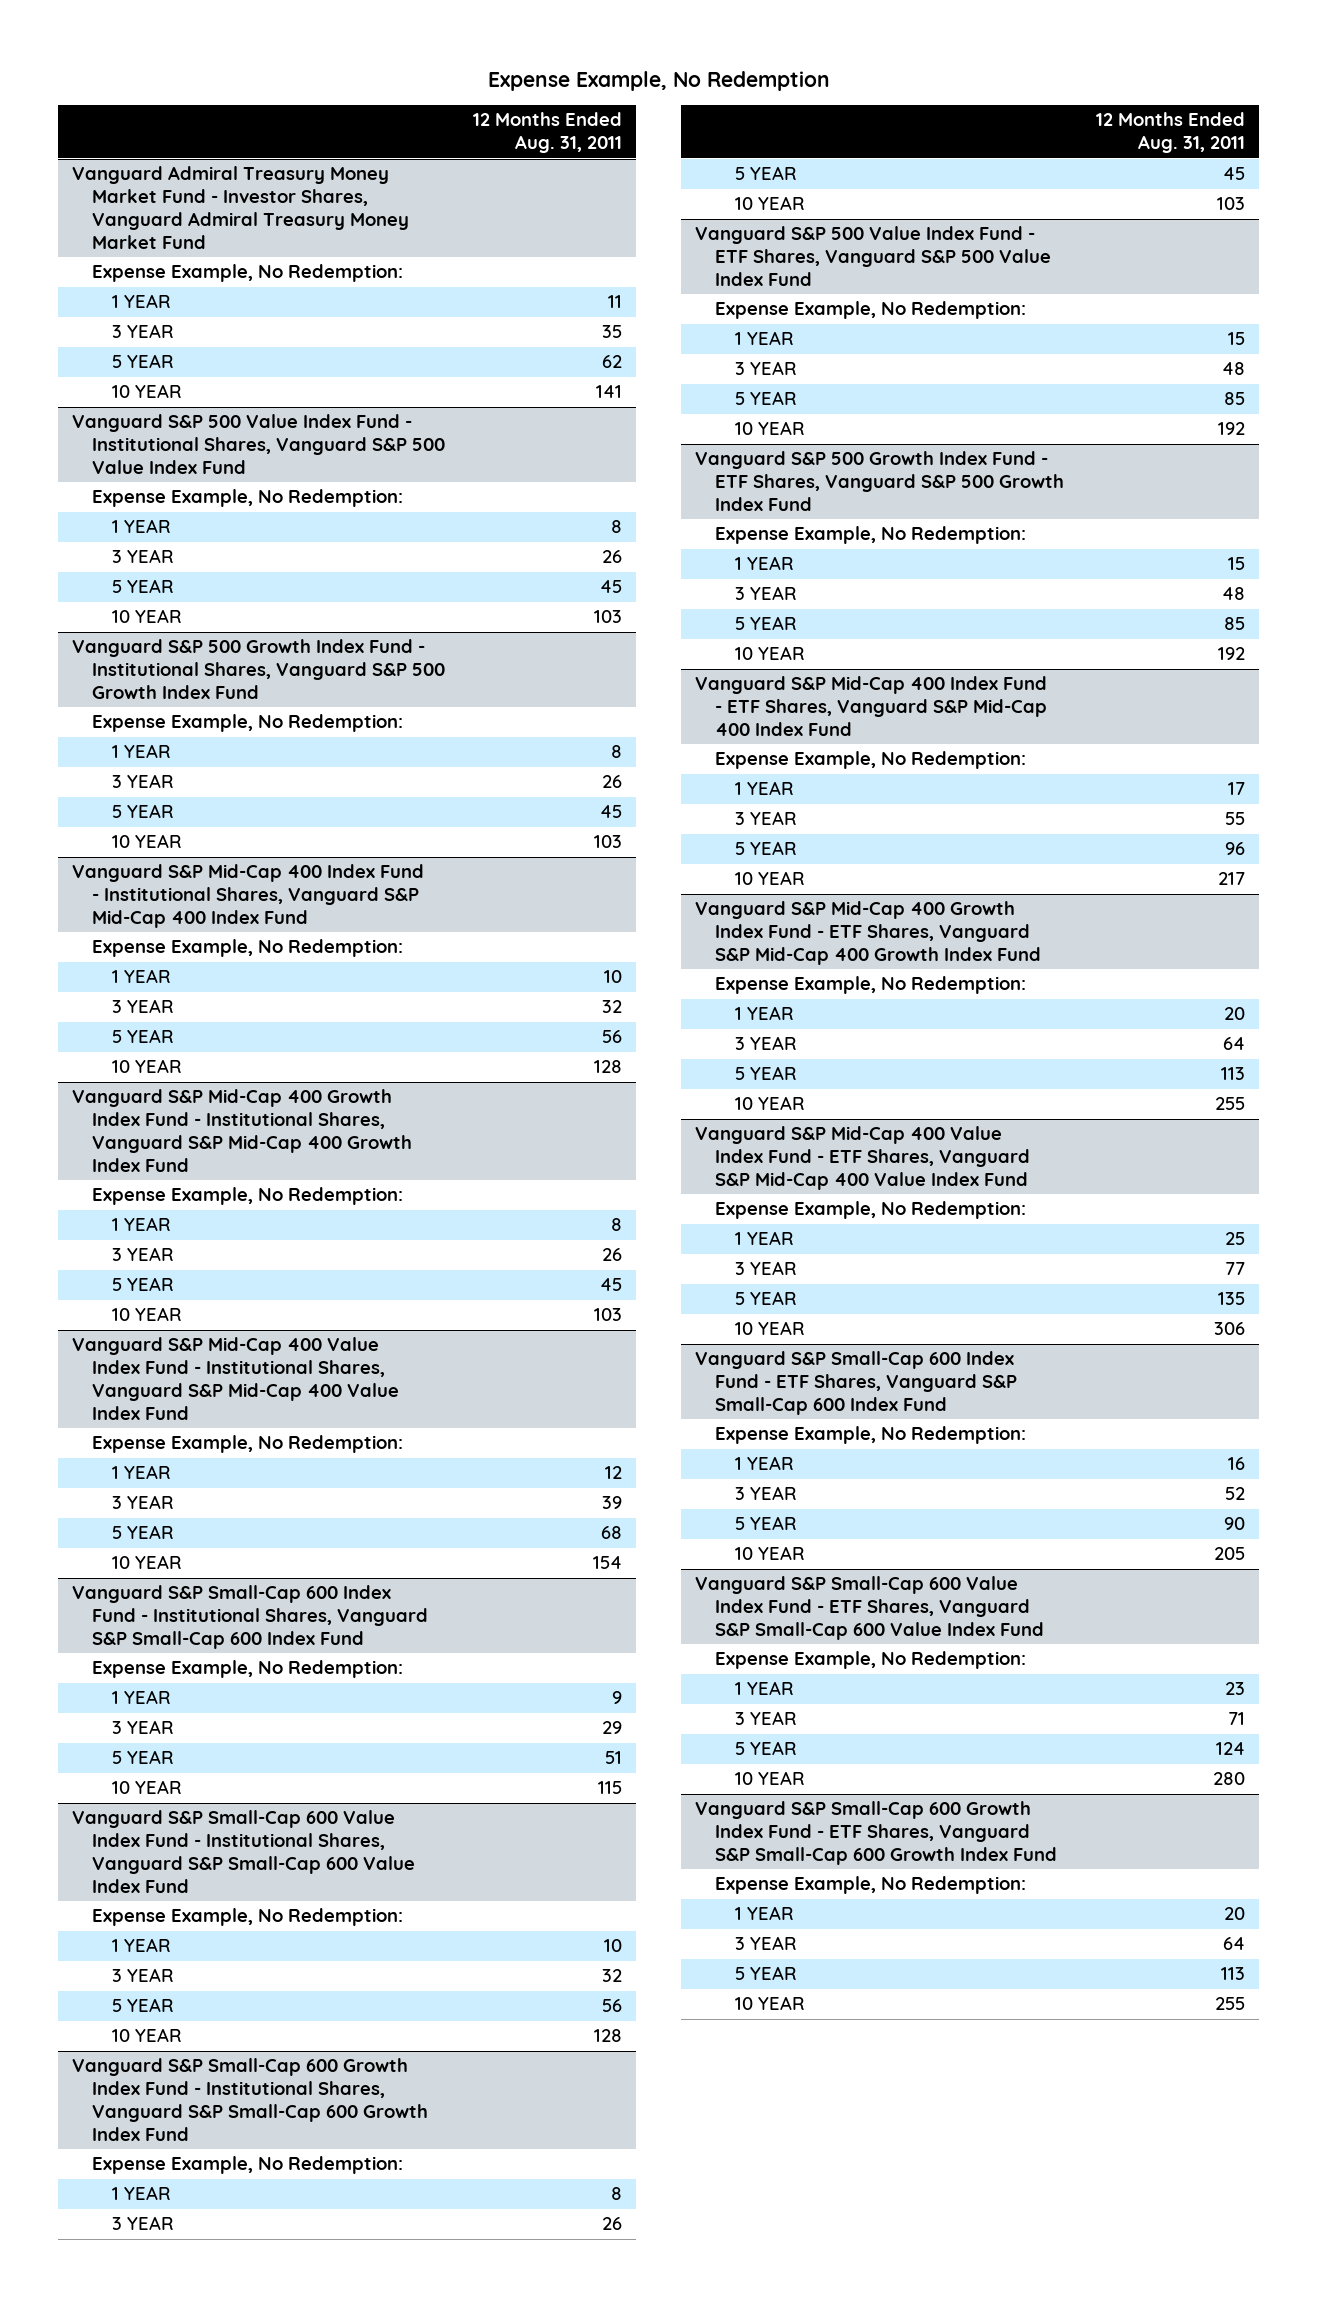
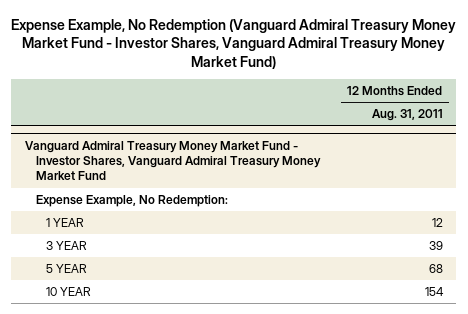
[487,70,830,91] Expense Example, No Redemption -> [10,18,456,70] Expense Example, No Redemption (Vanguard Admiral Treasury Money Market Fund - Investor Shares, Vanguard Admiral Treasury Money Market Fund)
[111,294,171,309] 1 YEAR -> none
[111,324,174,339] 3 YEAR -> none
[111,354,174,369] 5 YEAR -> none
[111,384,182,399] 10 YEAR -> none
[72,414,445,475] Vanguard S&P 500 Value Index Fund - Institutional Shares, Vanguard S&P 500 Value Index Fund -> none
[91,489,403,508] Expense Example, No Redemption: -> none
[111,519,171,534] 1 YEAR -> none
[111,549,174,564] 3 YEAR -> none
[111,579,174,594] 5 YEAR -> none
[111,609,182,624] 10 YEAR -> none
[72,639,445,700] Vanguard S&P 500 Growth Index Fund - Institutional Shares, Vanguard S&P 500 Growth Index Fund -> none
[91,714,403,733] Expense Example, No Redemption: -> none
[111,744,171,759] 1 YEAR -> none
[111,774,174,789] 3 YEAR -> none
[111,804,174,819] 5 YEAR -> none
[111,834,182,849] 10 YEAR -> none
[72,864,425,929] Vanguard S&P Mid-Cap 400 Index Fund - Institutional Shares, Vanguard S&P Mid-Cap 400 Index Fund -> none
[91,939,403,958] Expense Example, No Redemption: -> none
[111,969,171,984] 1 YEAR -> none
[111,999,174,1014] 3 YEAR -> none
[111,1029,174,1044] 5 YEAR -> none
[111,1059,182,1074] 10 YEAR -> none
[72,1089,412,1172] Vanguard S&P Mid-Cap 400 Growth Index Fund - Institutional Shares, Vanguard S&P Mid-Cap 400 Growth Index Fund -> none
[91,1187,403,1206] Expense Example, No Redemption: -> none
[111,1217,171,1232] 1 YEAR -> none
[111,1247,174,1262] 3 YEAR -> none
[111,1277,174,1292] 5 YEAR -> none
[111,1307,182,1322] 10 YEAR -> none
[72,1337,399,1420] Vanguard S&P Mid-Cap 400 Value Index Fund - Institutional Shares, Vanguard S&P Mid-Cap 400 Value Index Fund -> none
[91,1435,403,1454] Expense Example, No Redemption: -> none
[72,1585,428,1650] Vanguard S&P Small-Cap 600 Index Fund - Institutional Shares, Vanguard S&P Small-Cap 600 Index Fund -> none
[91,1660,403,1679] Expense Example, No Redemption: -> none
[111,1690,171,1705] 1 YEAR -> none
[111,1720,174,1735] 3 YEAR -> none
[111,1750,174,1765] 5 YEAR -> none
[111,1780,182,1795] 10 YEAR -> none
[72,1810,415,1893] Vanguard S&P Small-Cap 600 Value Index Fund - Institutional Shares, Vanguard S&P Small-Cap 600 Value Index Fund -> none
[91,1908,403,1927] Expense Example, No Redemption: -> none
[111,1938,171,1953] 1 YEAR -> none
[111,1968,174,1983] 3 YEAR -> none
[111,1998,174,2013] 5 YEAR -> none
[111,2028,182,2043] 10 YEAR -> none
[72,2058,428,2141] Vanguard S&P Small-Cap 600 Growth Index Fund - Institutional Shares, Vanguard S&P Small-Cap 600 Growth Index Fund -> none
[91,2156,403,2175] Expense Example, No Redemption: -> none
[111,2186,171,2201] 1 YEAR -> none
[111,2216,174,2231] 3 YEAR -> none
[734,166,797,181] 5 YEAR -> none
[734,196,805,211] 10 YEAR -> none
[695,226,1052,287] Vanguard S&P 500 Value Index Fund - ETF Shares, Vanguard S&P 500 Value Index Fund -> none
[715,301,1027,320] Expense Example, No Redemption: -> none
[734,331,794,346] 1 YEAR -> none
[734,361,797,376] 3 YEAR -> none
[734,391,797,406] 5 YEAR -> none
[734,421,805,436] 10 YEAR -> none
[695,451,1065,512] Vanguard S&P 500 Growth Index Fund - ETF Shares, Vanguard S&P 500 Growth Index Fund -> none
[715,526,1027,545] Expense Example, No Redemption: -> none
[734,556,794,571] 1 YEAR -> none
[734,586,797,601] 3 YEAR -> none
[734,616,797,631] 5 YEAR -> none
[734,646,805,661] 10 YEAR -> none
[695,676,1048,737] Vanguard S&P Mid-Cap 400 Index Fund - ETF Shares, Vanguard S&P Mid-Cap 400 Index Fund -> none
[715,751,1027,770] Expense Example, No Redemption: -> none
[734,781,794,796] 1 YEAR -> none
[734,811,797,826] 3 YEAR -> none
[734,841,797,856] 5 YEAR -> none
[734,871,805,886] 10 YEAR -> none
[695,901,1042,966] Vanguard S&P Mid-Cap 400 Growth Index Fund - ETF Shares, Vanguard S&P Mid-Cap 400 Growth Index Fund -> none
[715,976,1027,995] Expense Example, No Redemption: -> none
[734,1006,794,1021] 1 YEAR -> none
[734,1036,797,1051] 3 YEAR -> none
[734,1066,797,1081] 5 YEAR -> none
[734,1096,805,1111] 10 YEAR -> none
[695,1126,1031,1191] Vanguard S&P Mid-Cap 400 Value Index Fund - ETF Shares, Vanguard S&P Mid-Cap 400 Value Index Fund -> none
[715,1201,1027,1220] Expense Example, No Redemption: -> none
[734,1231,794,1246] 1 YEAR -> none
[734,1261,797,1276] 3 YEAR -> none
[734,1291,797,1306] 5 YEAR -> none
[734,1321,805,1336] 10 YEAR -> none
[695,1351,1018,1416] Vanguard S&P Small-Cap 600 Index Fund - ETF Shares, Vanguard S&P Small-Cap 600 Index Fund -> none
[715,1426,1027,1445] Expense Example, No Redemption: -> none
[734,1456,794,1471] 1 YEAR -> none
[734,1486,797,1501] 3 YEAR -> none
[734,1516,797,1531] 5 YEAR -> none
[734,1546,805,1561] 10 YEAR -> none
[695,1576,1045,1641] Vanguard S&P Small-Cap 600 Value Index Fund - ETF Shares, Vanguard S&P Small-Cap 600 Value Index Fund -> none
[715,1651,1027,1670] Expense Example, No Redemption: -> none
[734,1681,794,1696] 1 YEAR -> none
[734,1711,797,1726] 3 YEAR -> none
[734,1741,797,1756] 5 YEAR -> none
[734,1771,805,1786] 10 YEAR -> none
[695,1801,1058,1866] Vanguard S&P Small-Cap 600 Growth Index Fund - ETF Shares, Vanguard S&P Small-Cap 600 Growth Index Fund -> none
[715,1876,1027,1895] Expense Example, No Redemption: -> none
[734,1906,794,1921] 1 YEAR -> none
[734,1936,797,1951] 3 YEAR -> none
[734,1966,797,1981] 5 YEAR -> none
[734,1996,805,2011] 10 YEAR -> none

